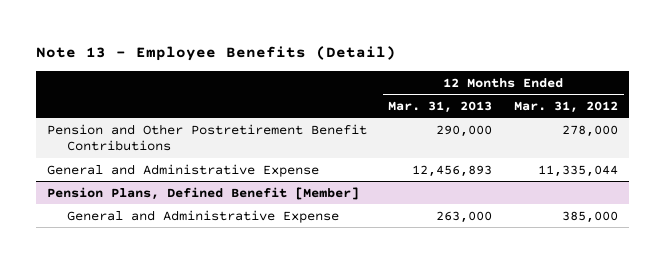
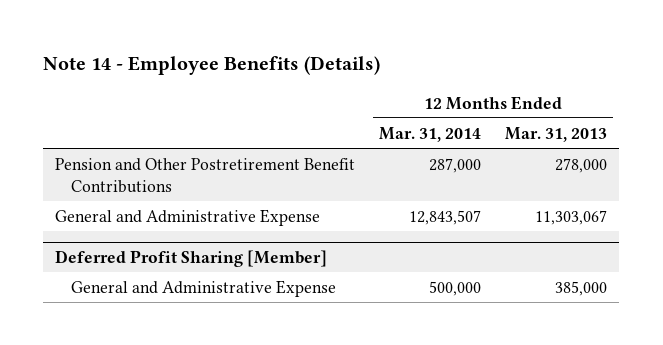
[35,46,396,62] Note 13 - Employee Benefits (Detail) -> [43,56,381,76] Note 14 - Employee Benefits (Details)
[514,100,619,113] Mar. 31, 2012 -> none
none -> [379,126,482,142] Mar. 31, 2014
[46,186,359,200] Pension Plans, Defined Benefit [Member] -> none
[436,124,493,137] 290,000 -> [555,157,608,173] 278,000
[412,164,493,177] 12,456,893 -> [535,209,608,225] 11,303,067
none -> [55,249,328,267] Deferred Profit Sharing [Member]
[436,210,493,223] 263,000 -> [555,280,608,296] 385,000

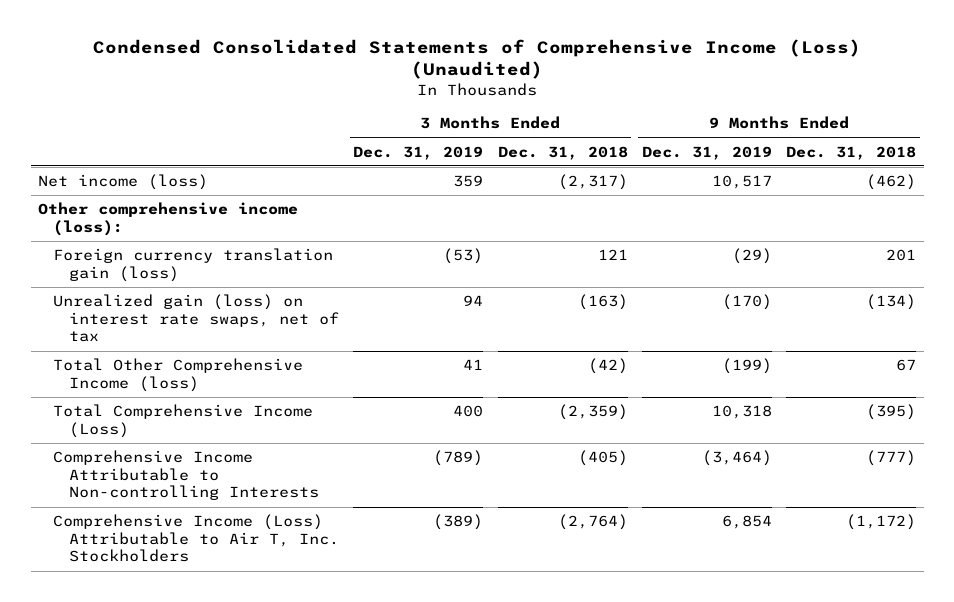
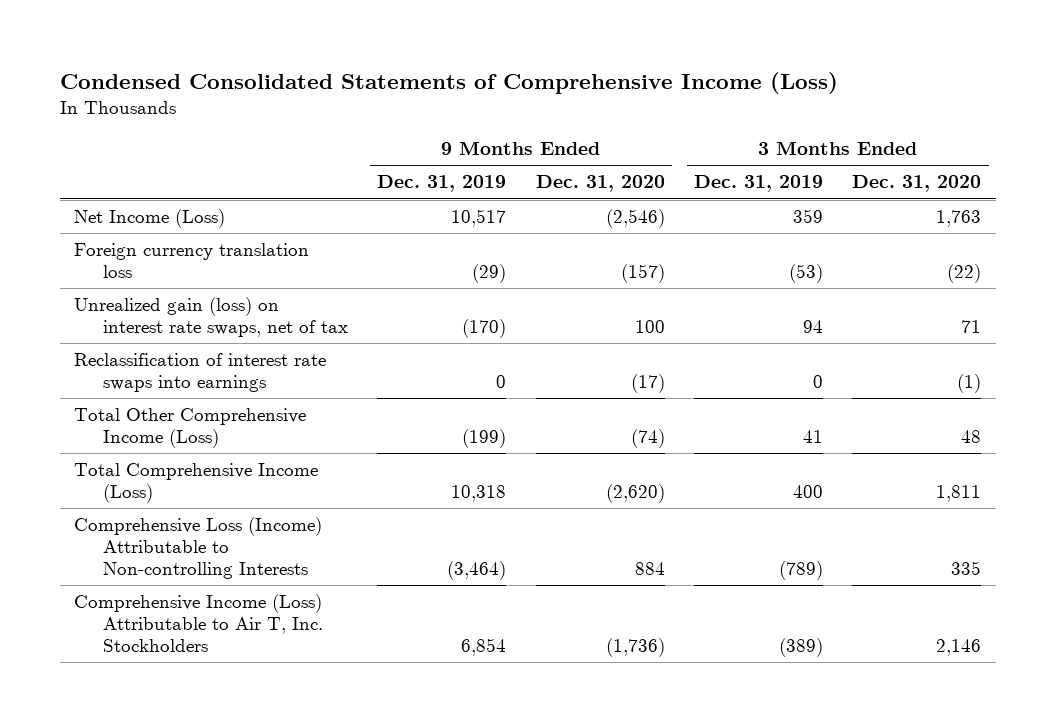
[93,39,862,80] Condensed Consolidated Statements of Comprehensive Income (Loss) (Unaudited) -> [59,71,838,94] Condensed Consolidated Statements of Comprehensive Income (Loss)
[497,145,628,160] Dec. 31, 2018 -> none
[786,145,917,160] Dec. 31, 2018 -> none
none -> [535,175,665,193] Dec. 31, 2020
none -> [852,175,982,193] Dec. 31, 2020
[38,202,299,236] Other comprehensive income (loss): -> none
[38,174,209,191] Net income (loss) -> [74,209,226,229] Net Income (Loss)
[53,248,334,282] Foreign currency translation gain (loss) -> [74,243,310,279] Foreign currency translation loss
none -> [74,353,327,393] Reclassification of interest rate swaps into earnings
[53,358,304,392] Total Other Comprehensive Income (loss) -> [74,408,307,449] Total Other Comprehensive Income (Loss)
[53,450,319,501] Comprehensive Income Attributable to Non-controlling Interests -> [74,517,323,580] Comprehensive Loss (Income) Attributable to Non-controlling Interests

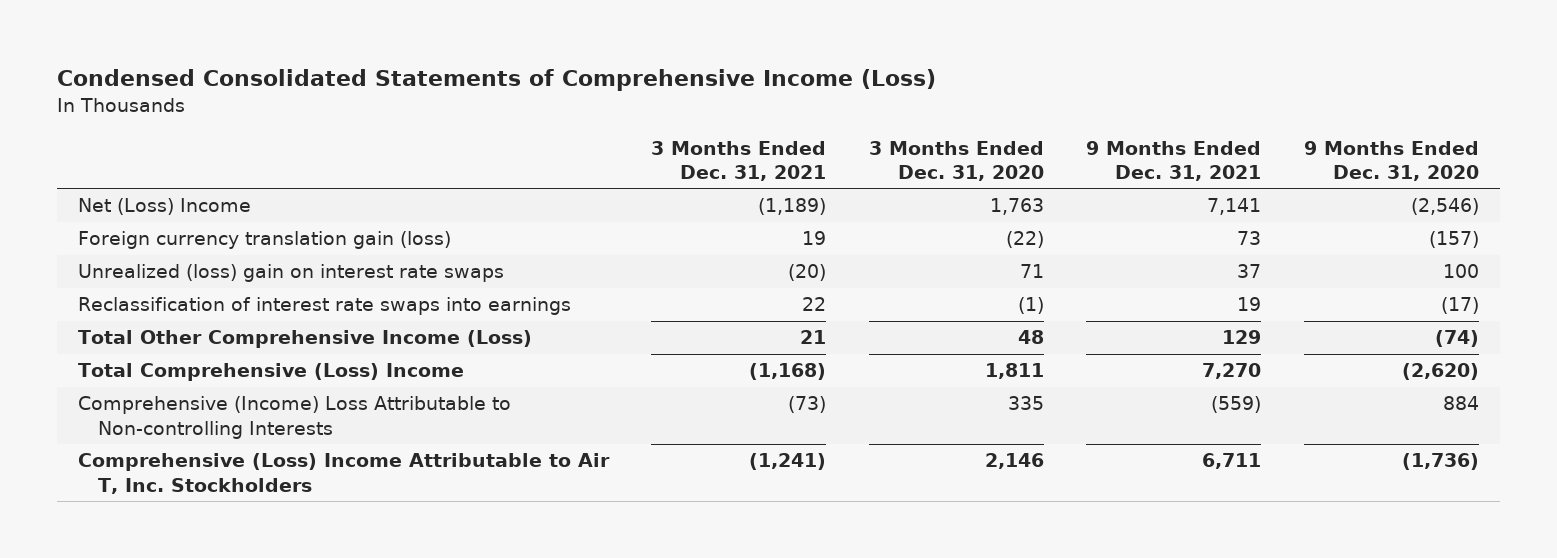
[377,175,507,193] Dec. 31, 2019 -> none
[694,175,824,193] Dec. 31, 2019 -> none
none -> [651,140,827,181] 3 Months Ended Dec. 31, 2021
none -> [1086,140,1262,181] 9 Months Ended Dec. 31, 2021
[74,209,226,229] Net Income (Loss) -> [77,198,251,216] Net (Loss) Income
[74,243,310,279] Foreign currency translation loss -> [77,231,451,250] Foreign currency translation gain (loss)
[74,297,348,338] Unrealized gain (loss) on interest rate swaps, net of tax -> [77,264,504,283] Unrealized (loss) gain on interest rate swaps
[74,463,319,504] Total Comprehensive Income (Loss) -> [77,363,464,382] Total Comprehensive (Loss) Income
[74,517,323,580] Comprehensive Loss (Income) Attributable to Non-controlling Interests -> [77,396,511,439] Comprehensive (Income) Loss Attributable to Non-controlling Interests
[74,594,323,653] Comprehensive Income (Loss) Attributable to Air T, Inc. Stockholders -> [77,453,610,494] Comprehensive (Loss) Income Attributable to Air T, Inc. Stockholders

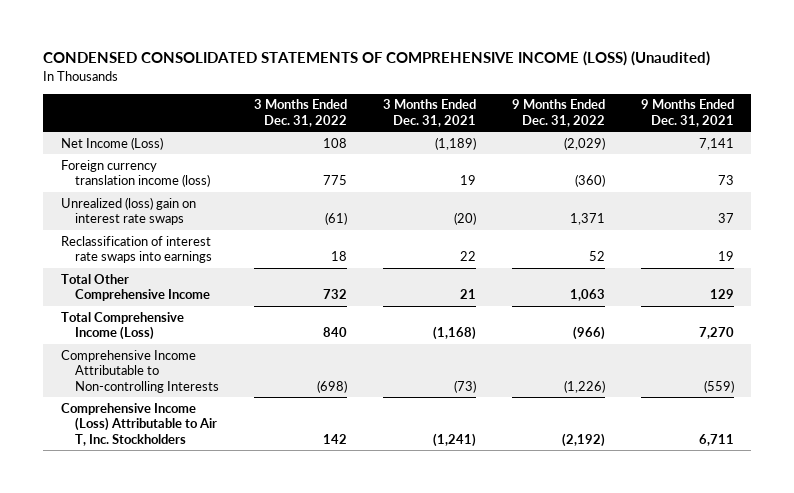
[56,69,936,92] Condensed Consolidated Statements of Comprehensive Income (Loss) -> [43,51,711,67] CONDENSED CONSOLIDATED STATEMENTS OF COMPREHENSIVE INCOME (LOSS) (Unaudited)
[868,140,1044,181] 3 Months Ended Dec. 31, 2020 -> none
[1303,140,1479,181] 9 Months Ended Dec. 31, 2020 -> none
none -> [254,99,348,127] 3 Months Ended Dec. 31, 2022
none -> [511,99,605,127] 9 Months Ended Dec. 31, 2022
[77,198,251,216] Net (Loss) Income -> [60,136,163,150] Net Income (Loss)
[77,231,451,250] Foreign currency translation gain (loss) -> [60,159,210,188] Foreign currency translation income (loss)
[77,330,532,349] Total Other Comprehensive Income (Loss) -> [60,273,210,302] Total Other Comprehensive Income
[77,363,464,382] Total Comprehensive (Loss) Income -> [60,311,184,341] Total Comprehensive Income (Loss)
[77,396,511,439] Comprehensive (Income) Loss Attributable to Non-controlling Interests -> [60,349,219,393] Comprehensive Income Attributable to Non-controlling Interests
[77,453,610,494] Comprehensive (Loss) Income Attributable to Air T, Inc. Stockholders -> [60,402,217,446] Comprehensive Income (Loss) Attributable to Air T, Inc. Stockholders

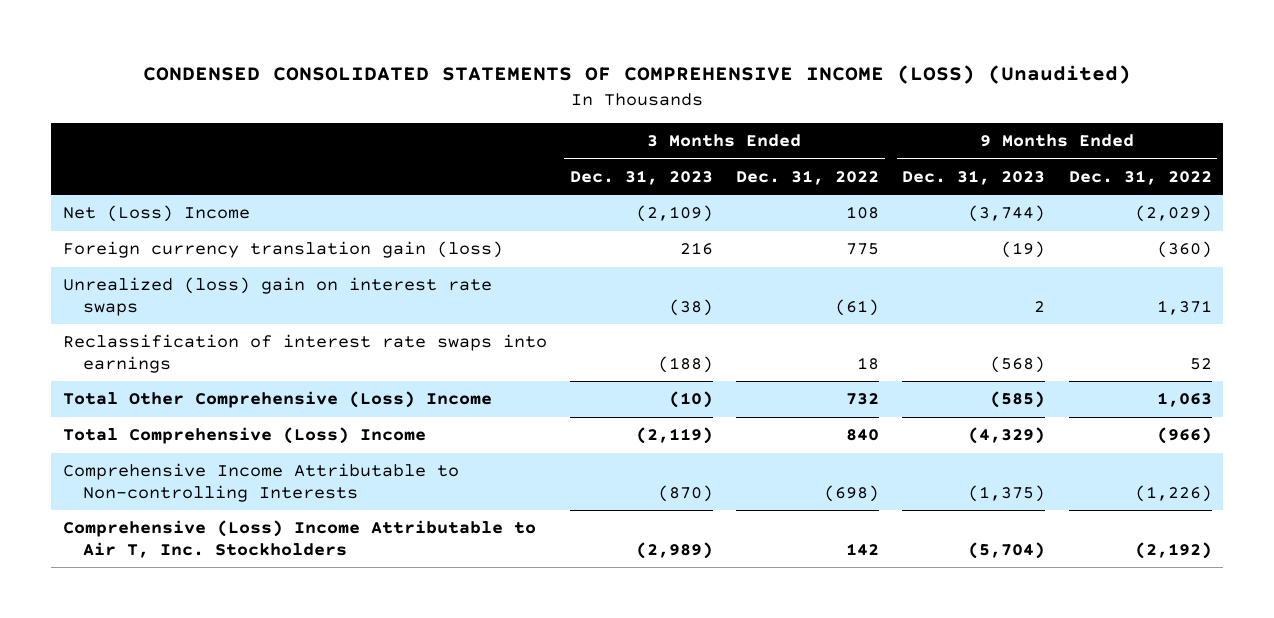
[383,99,477,127] 3 Months Ended Dec. 31, 2021 -> none
[640,99,734,127] 9 Months Ended Dec. 31, 2021 -> none
none -> [569,169,713,185] Dec. 31, 2023
none -> [902,169,1046,185] Dec. 31, 2023
[60,136,163,150] Net Income (Loss) -> [62,205,250,223] Net (Loss) Income
[60,159,210,188] Foreign currency translation income (loss) -> [62,241,503,259] Foreign currency translation gain (loss)
[60,273,210,302] Total Other Comprehensive Income -> [62,391,492,409] Total Other Comprehensive (Loss) Income
[60,311,184,341] Total Comprehensive Income (Loss) -> [62,427,426,445] Total Comprehensive (Loss) Income
[60,402,217,446] Comprehensive Income (Loss) Attributable to Air T, Inc. Stockholders -> [62,520,536,559] Comprehensive (Loss) Income Attributable to Air T, Inc. Stockholders

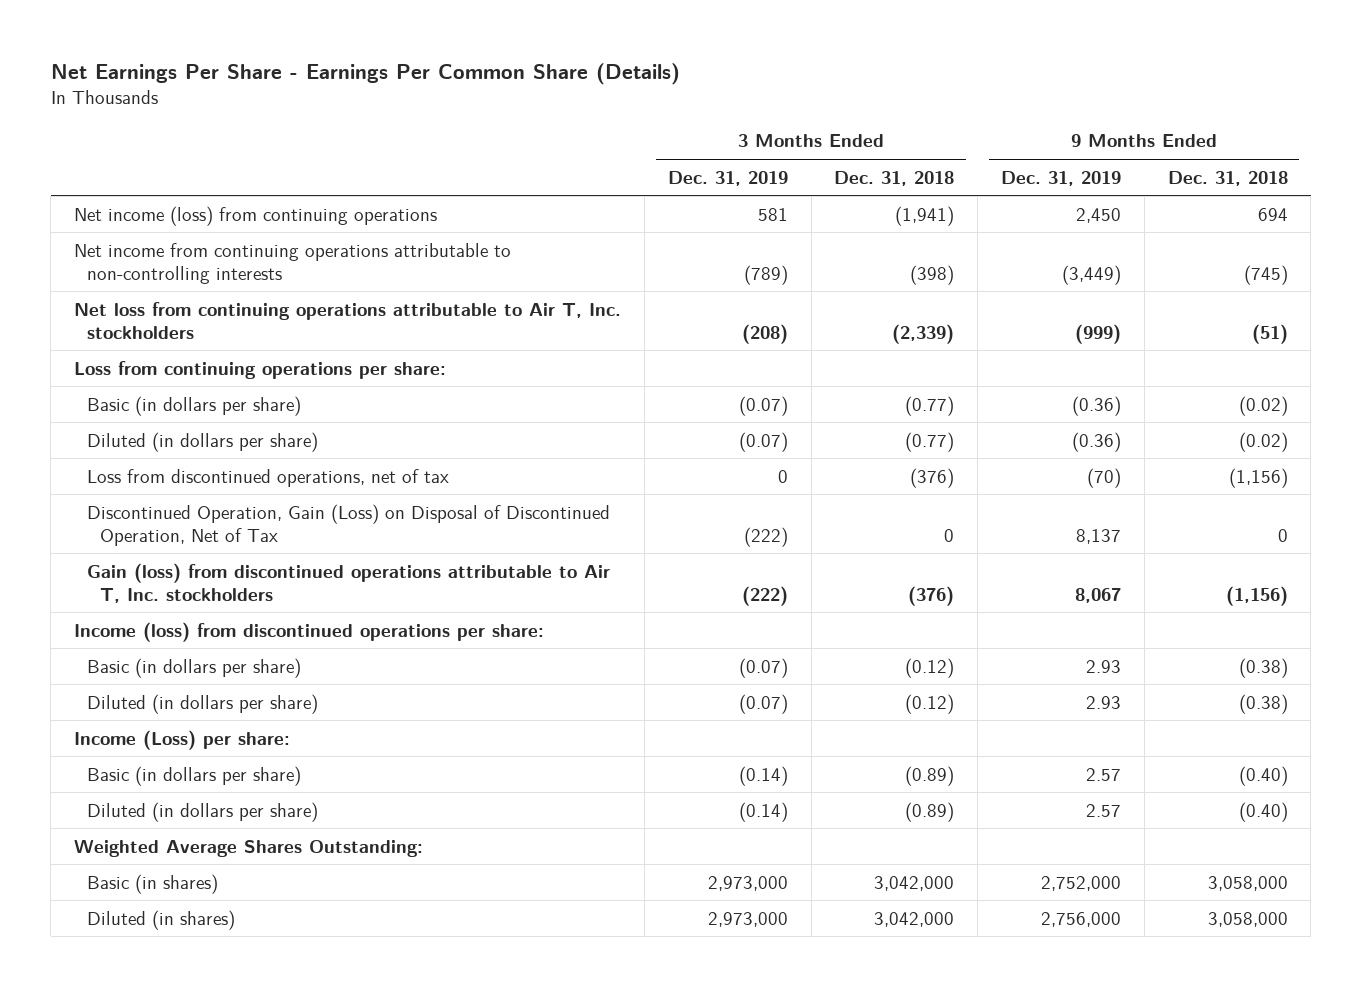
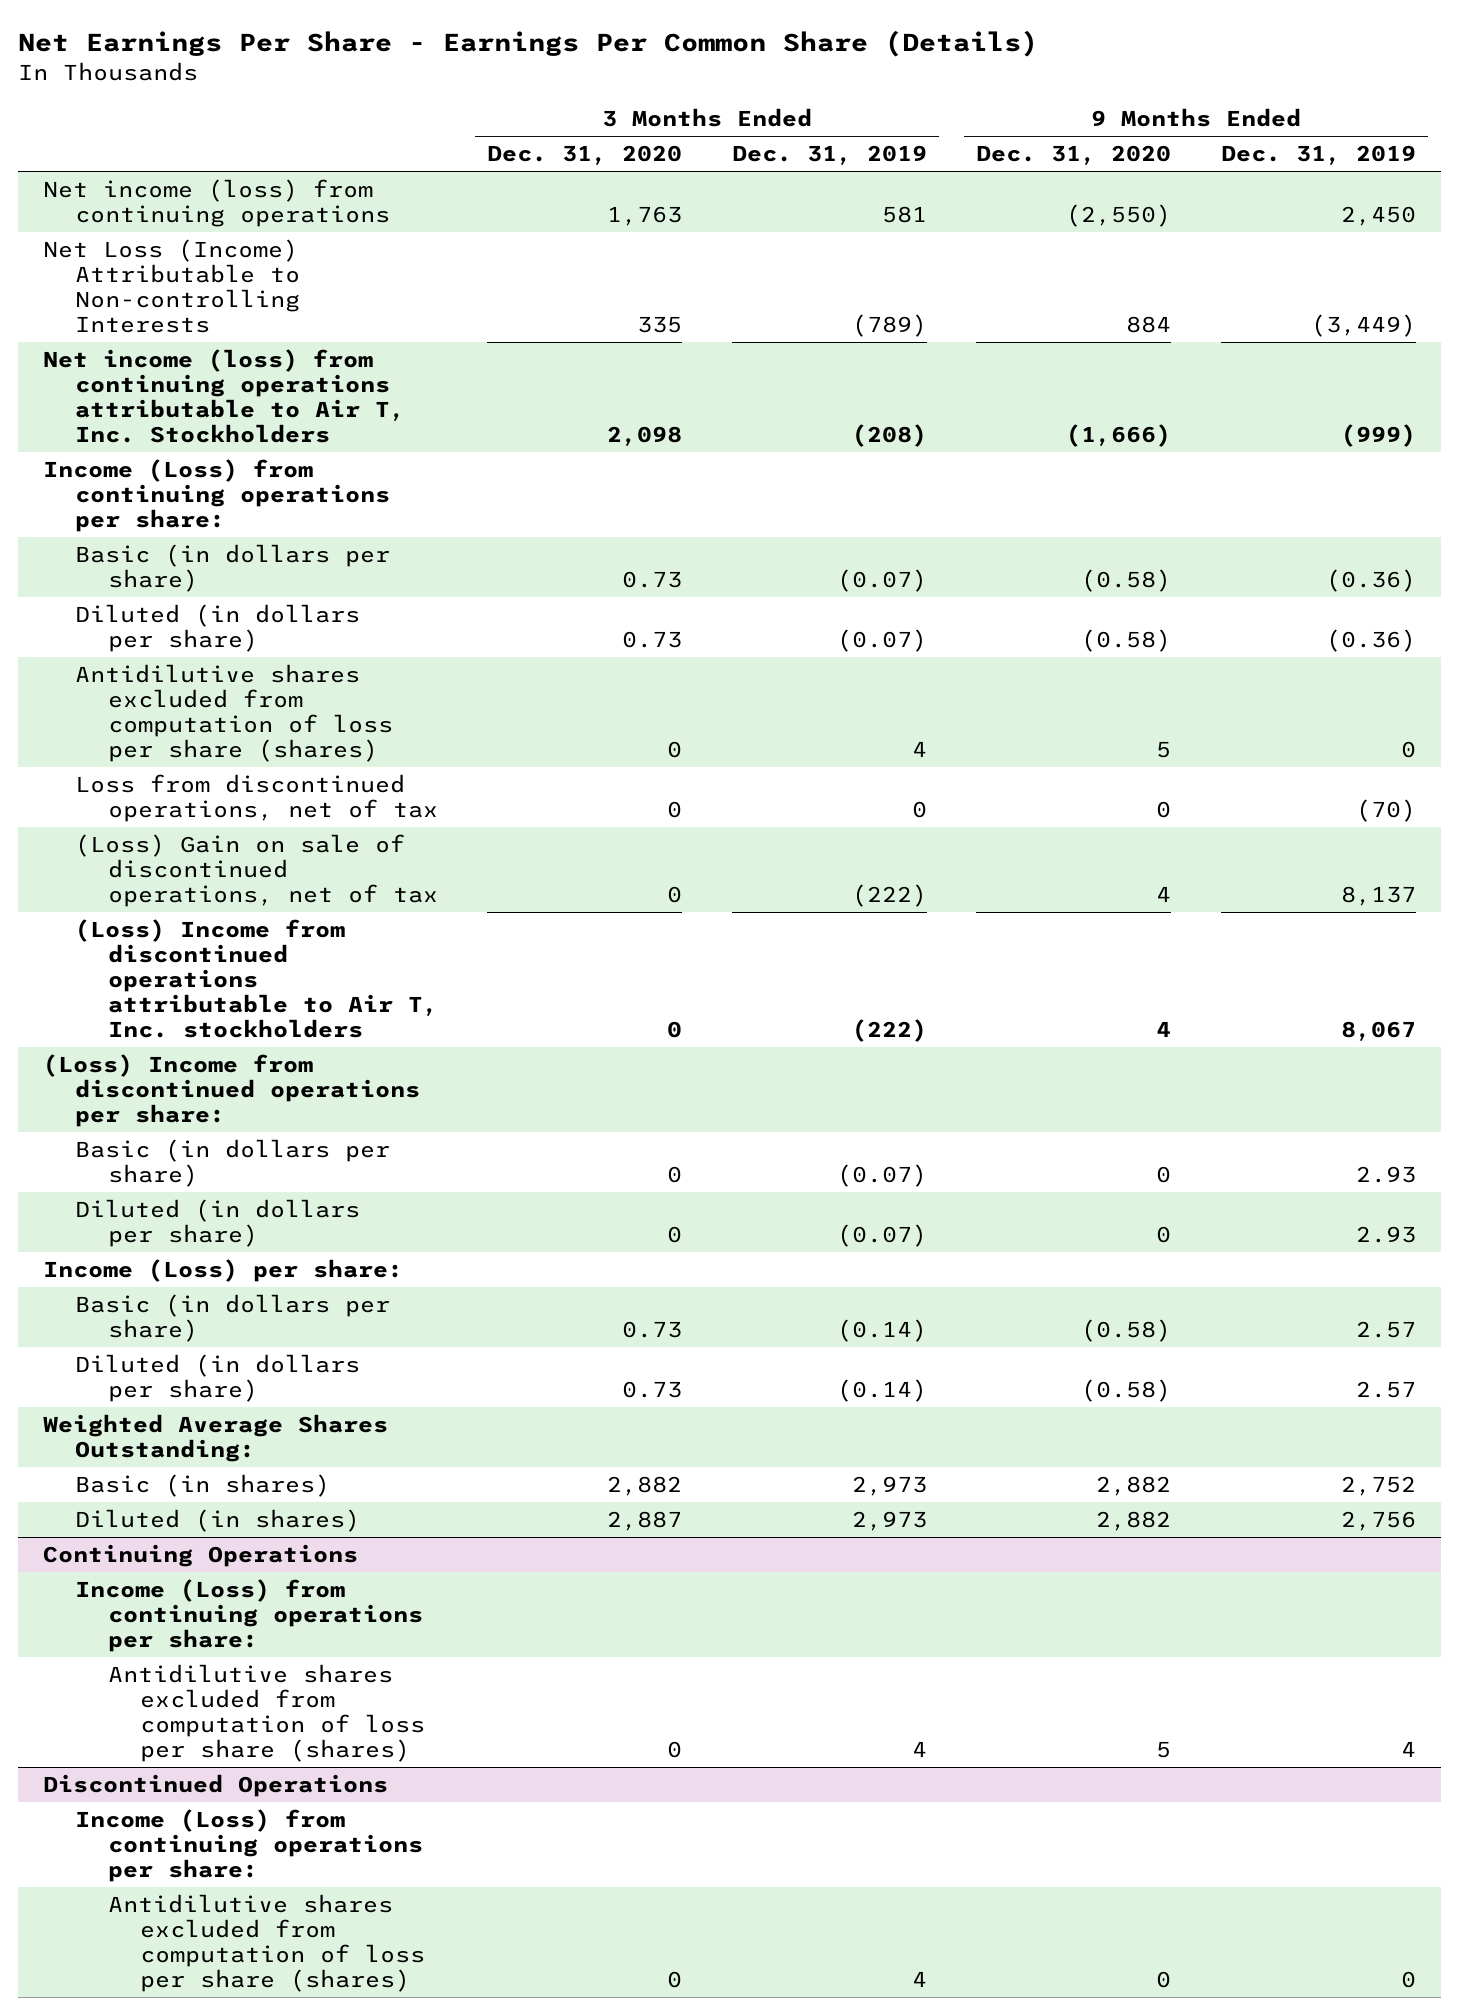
[834,170,955,186] Dec. 31, 2018 -> none
[1167,170,1288,186] Dec. 31, 2018 -> none
none -> [487,145,683,166] Dec. 31, 2020
none -> [976,145,1172,166] Dec. 31, 2020
[74,242,512,284] Net income from continuing operations attributable to non-controlling interests -> [43,238,301,333] Net Loss (Income) Attributable to Non-controlling Interests
[74,301,622,339] Net loss from continuing operations attributable to Air T, Inc. stockholders -> [43,348,406,443] Net income (loss) from continuing operations attributable to Air T, Inc. Stockholders
[74,360,447,379] Loss from continuing operations per share: -> [43,458,391,532] Income (Loss) from continuing operations per share:
none -> [75,663,393,762] Antidilutive shares excluded from computation of loss per share (shares)
[87,503,611,546] Discontinued Operation, Gain (Loss) on Disposal of Discontinued Operation, Net of Tax -> [75,833,438,907] (Loss) Gain on sale of discontinued operations, net of tax
[87,562,611,603] Gain (loss) from discontinued operations attributable to Air T, Inc. stockholders -> [75,918,438,1038] (Loss) Income from discontinued operations attributable to Air T, Inc. stockholders
[74,621,545,642] Income (loss) from discontinued operations per share: -> [43,1053,421,1127] (Loss) Income from discontinued operations per share:
[707,875,788,891] 2,973,000 -> [851,1475,927,1496] 2,973
[1040,875,1121,891] 2,752,000 -> [1340,1475,1416,1496] 2,752
[707,911,788,927] 2,973,000 -> [851,1510,927,1531] 2,973
[1040,911,1121,927] 2,756,000 -> [1340,1510,1416,1531] 2,756
none -> [43,1543,359,1567] Continuing Operations
none -> [75,1578,423,1652] Income (Loss) from continuing operations per share:
none -> [107,1663,425,1762] Antidilutive shares excluded from computation of loss per share (shares)
none -> [43,1773,389,1797] Discontinued Operations
none -> [75,1808,423,1882] Income (Loss) from continuing operations per share:
none -> [107,1893,425,1992] Antidilutive shares excluded from computation of loss per share (shares)

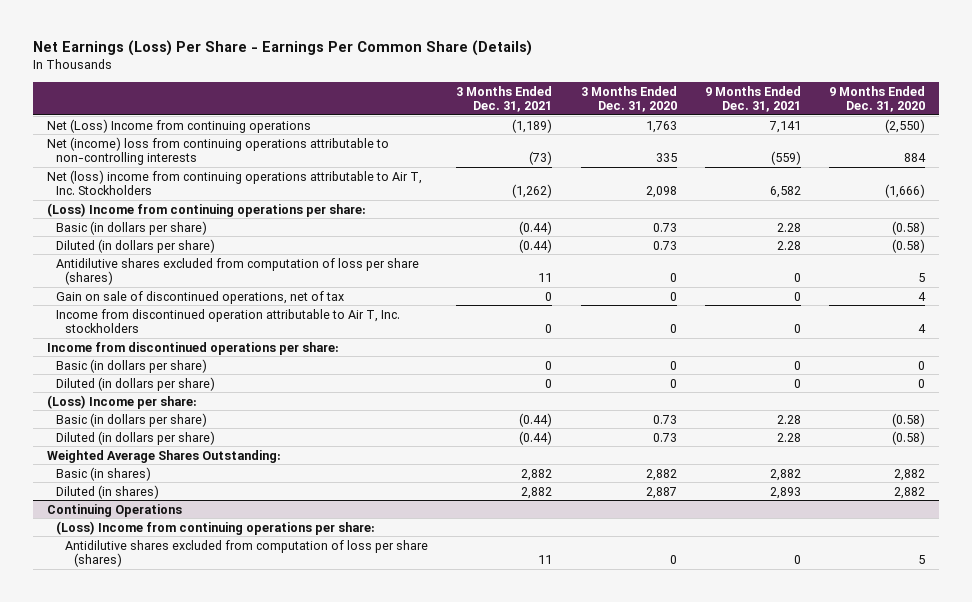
[18,30,1039,58] Net Earnings Per Share - Earnings Per Common Share (Details) -> [32,40,532,57] Net Earnings (Loss) Per Share - Earnings Per Common Share (Details)
[731,145,927,166] Dec. 31, 2019 -> none
[1220,145,1416,166] Dec. 31, 2019 -> none
none -> [456,85,553,113] 3 Months Ended Dec. 31, 2021
none -> [704,85,801,113] 9 Months Ended Dec. 31, 2021
[43,178,391,227] Net income (loss) from continuing operations -> [46,118,311,133] Net (Loss) Income from continuing operations
[43,238,301,333] Net Loss (Income) Attributable to Non-controlling Interests -> [46,136,389,166] Net (income) loss from continuing operations attributable to non-controlling interests
[43,348,406,443] Net income (loss) from continuing operations attributable to Air T, Inc. Stockholders -> [46,169,422,196] Net (loss) income from continuing operations attributable to Air T, Inc. Stockholders
[43,458,391,532] Income (Loss) from continuing operations per share: -> [46,202,366,217] (Loss) Income from continuing operations per share:
[75,773,438,822] Loss from discontinued operations, net of tax -> none
[75,833,438,907] (Loss) Gain on sale of discontinued operations, net of tax -> [56,290,345,304] Gain on sale of discontinued operations, net of tax
[75,918,438,1038] (Loss) Income from discontinued operations attributable to Air T, Inc. stockholders -> [56,308,401,334] Income from discontinued operation attributable to Air T, Inc. stockholders
[43,1053,421,1127] (Loss) Income from discontinued operations per share: -> [46,341,339,355] Income from discontinued operations per share:
[43,1258,404,1282] Income (Loss) per share: -> [46,394,197,409] (Loss) Income per share:
[75,1578,423,1652] Income (Loss) from continuing operations per share: -> [56,520,376,535] (Loss) Income from continuing operations per share:
[43,1773,389,1797] Discontinued Operations -> none
[75,1808,423,1882] Income (Loss) from continuing operations per share: -> none
[107,1893,425,1992] Antidilutive shares excluded from computation of loss per share (shares) -> none

